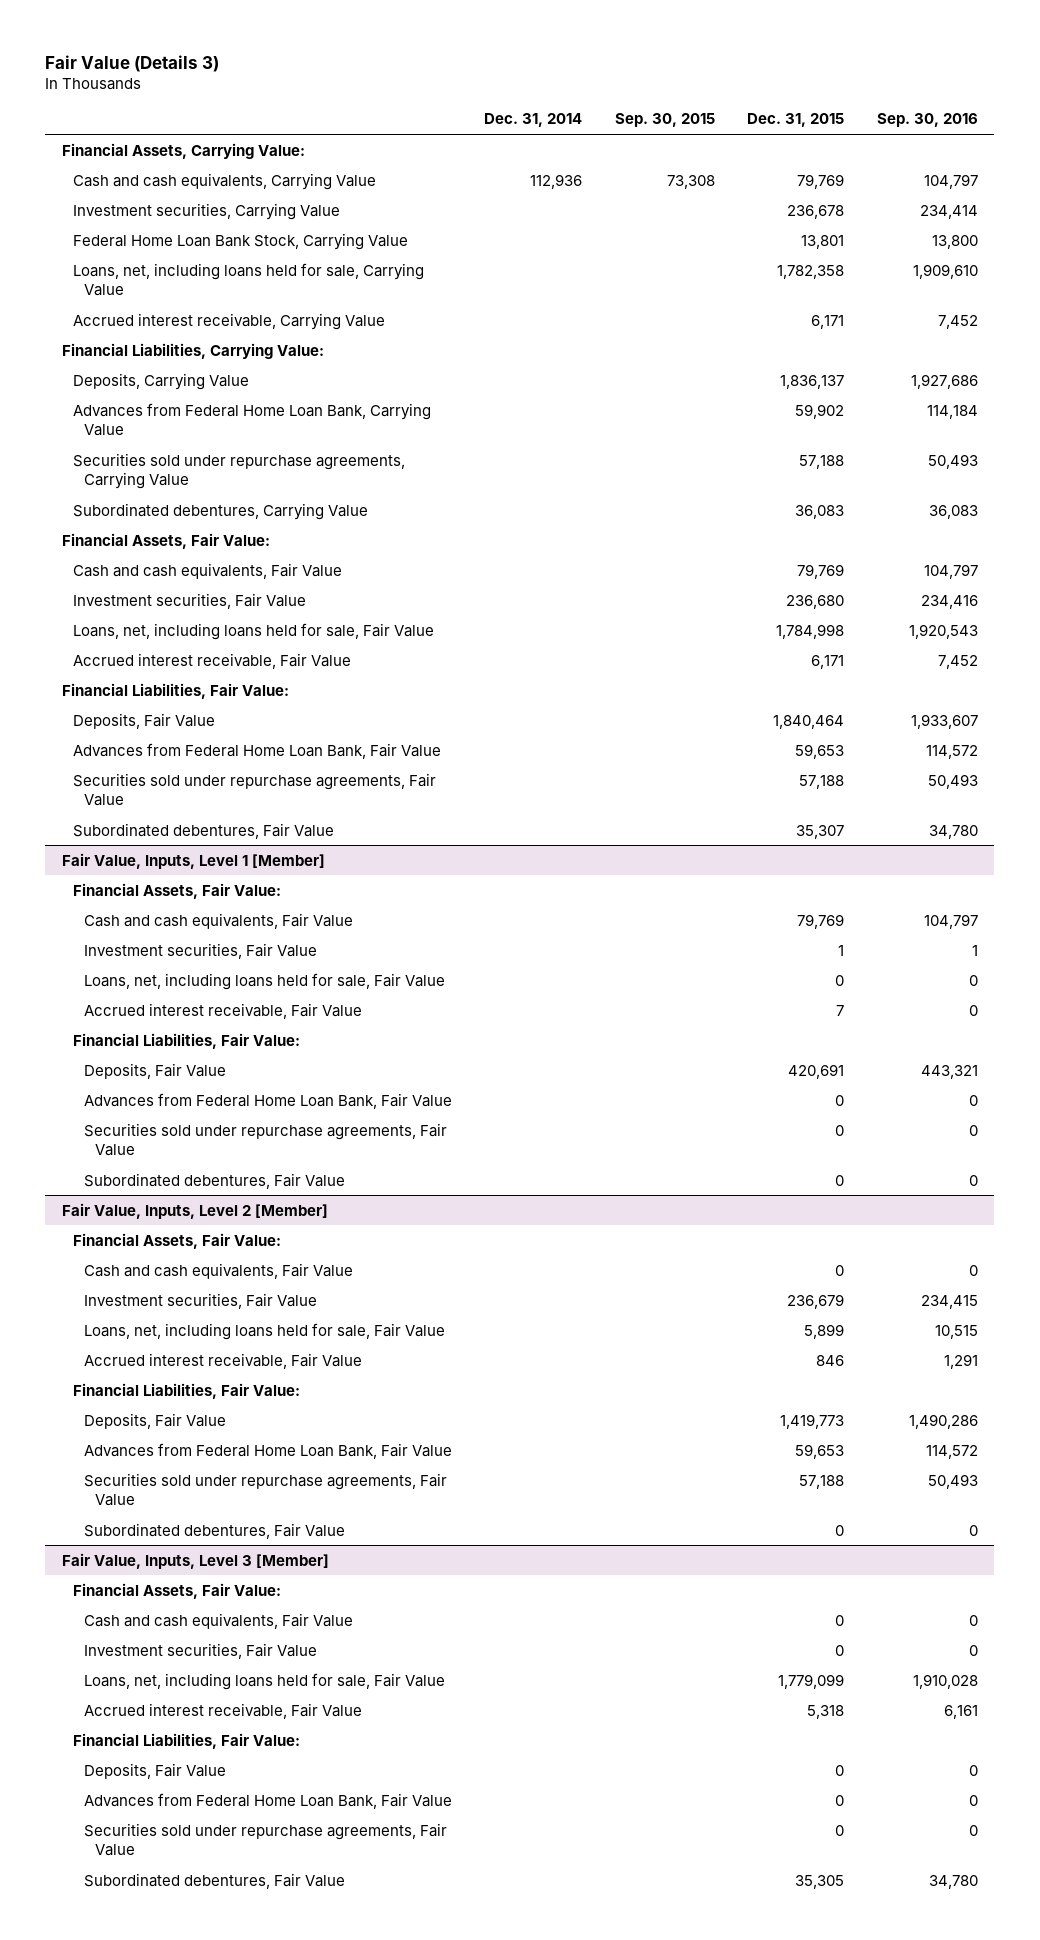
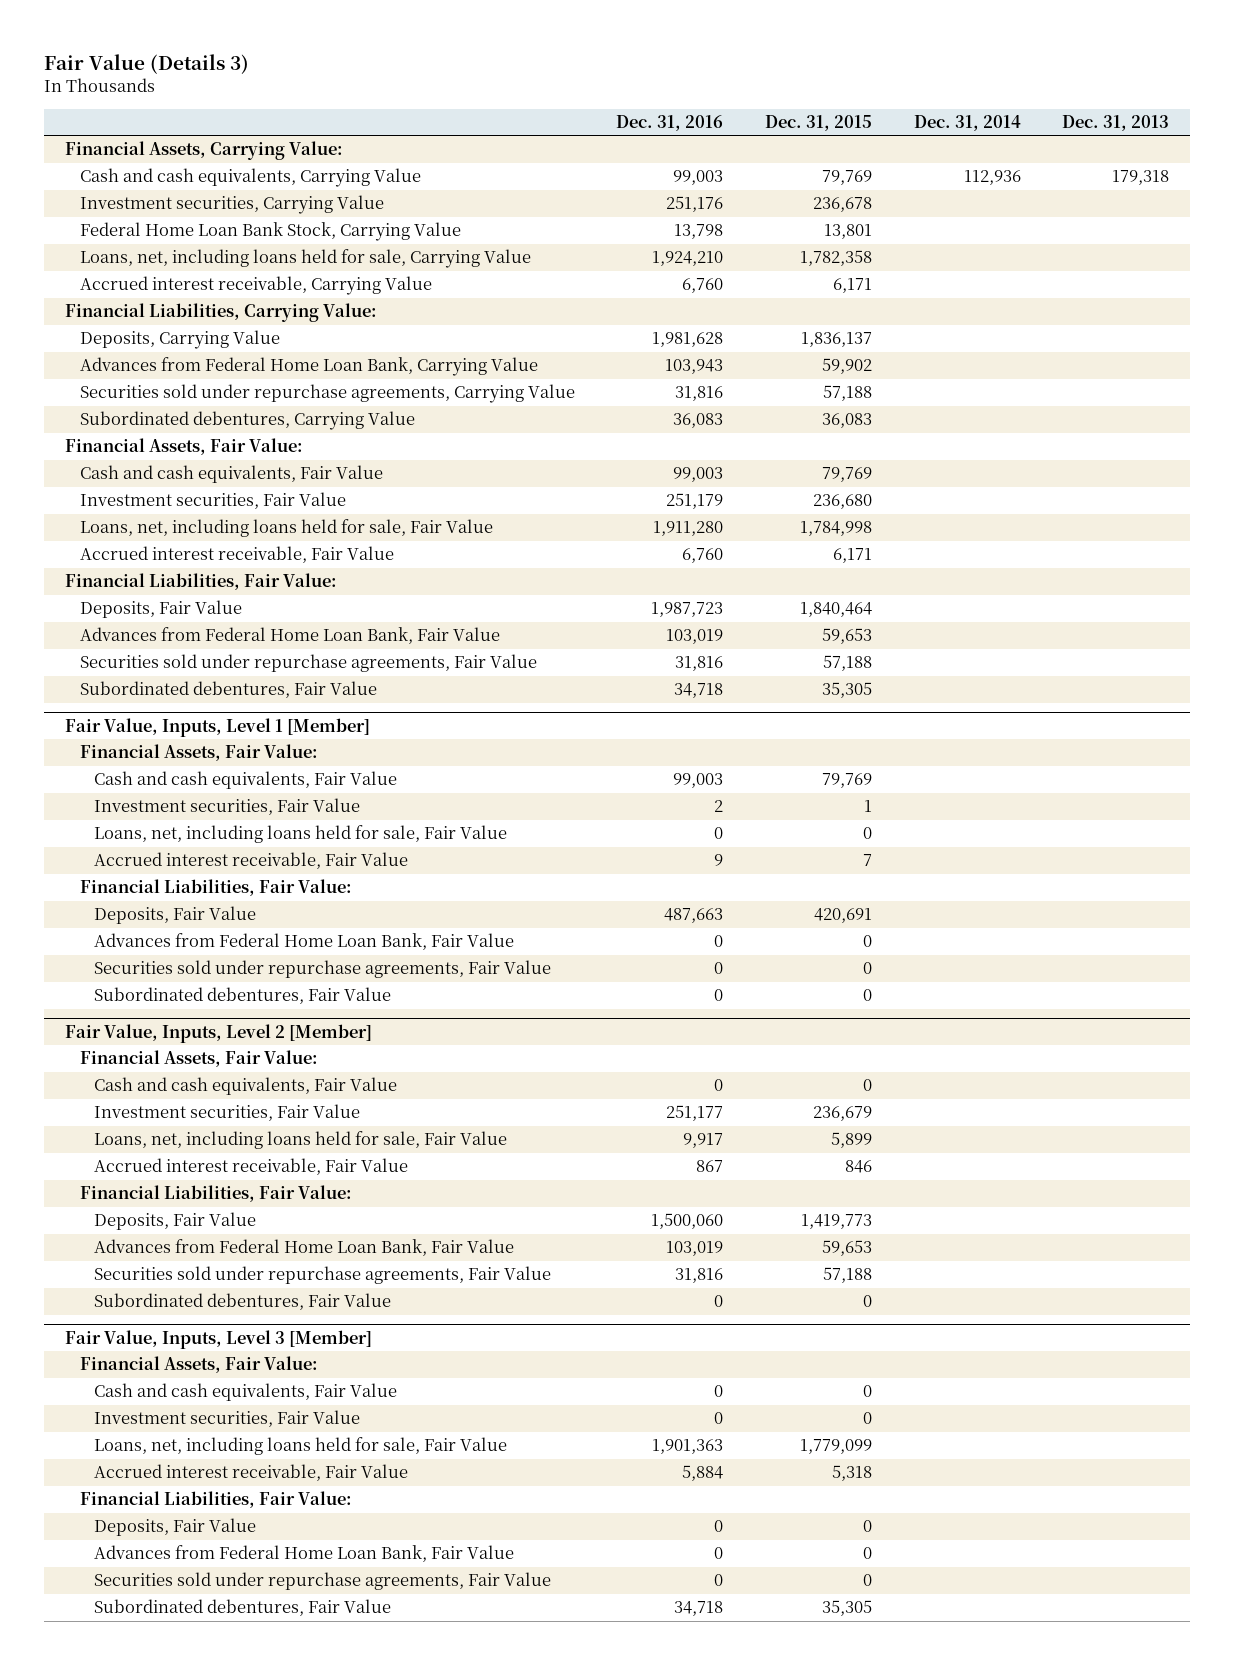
[614,113,715,128] Sep. 30, 2015 -> none
[876,113,978,128] Sep. 30, 2016 -> none
none -> [616,115,724,132] Dec. 31, 2016
none -> [1062,115,1170,132] Dec. 31, 2013
[796,824,845,839] 35,307 -> [822,682,873,699] 35,305

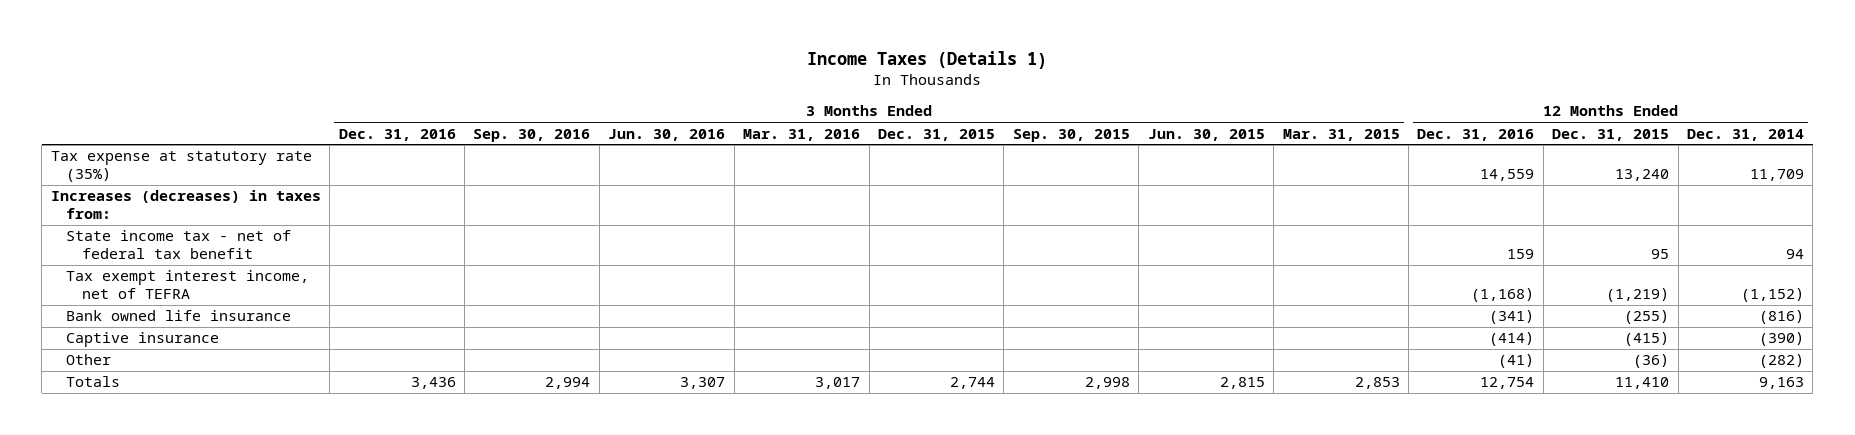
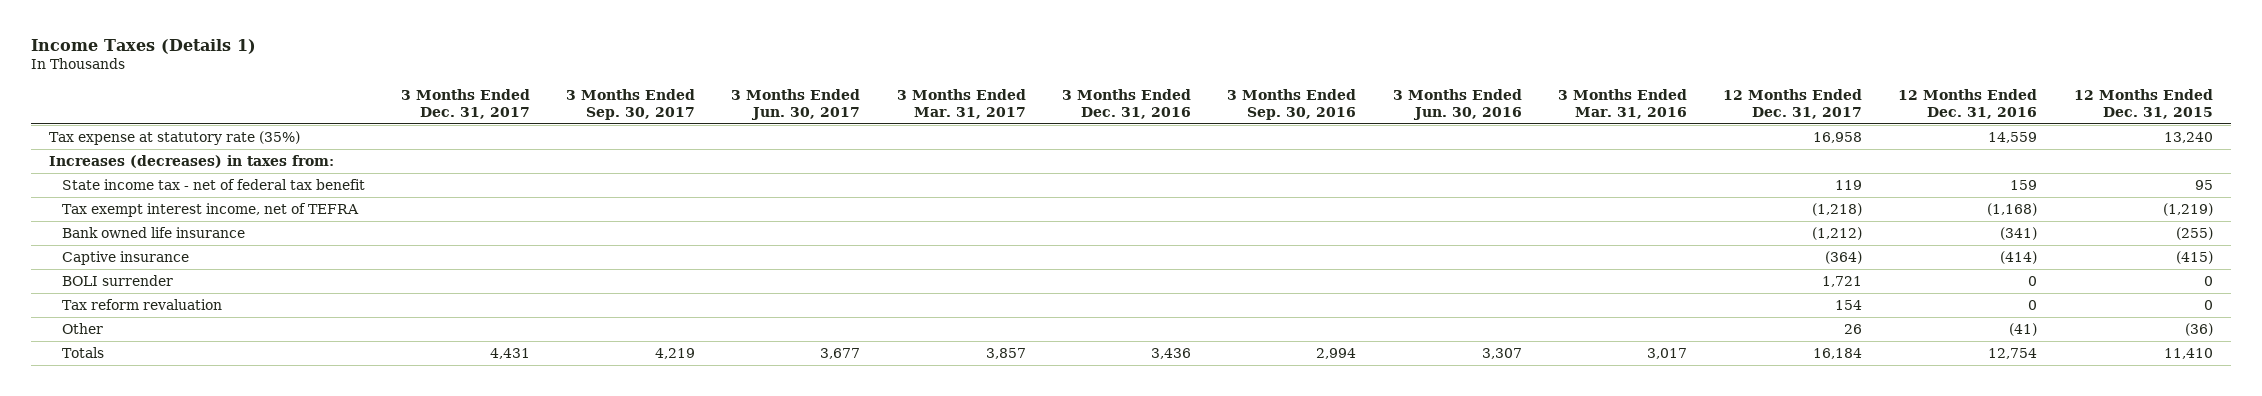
[878,128,996,141] Dec. 31, 2015 -> none
[1012,128,1130,142] Sep. 30, 2015 -> none
[1147,128,1265,141] Jun. 30, 2015 -> none
[1282,128,1400,141] Mar. 31, 2015 -> none
[1687,128,1805,141] Dec. 31, 2014 -> none
none -> [400,88,530,119] 3 Months Ended Dec. 31, 2017
none -> [566,88,696,120] 3 Months Ended Sep. 30, 2017
none -> [731,88,861,120] 3 Months Ended Jun. 30, 2017
none -> [896,88,1026,119] 3 Months Ended Mar. 31, 2017
none -> [1723,88,1863,119] 12 Months Ended Dec. 31, 2017
none -> [61,274,173,286] BOLI surrender
none -> [61,298,222,310] Tax reform revaluation

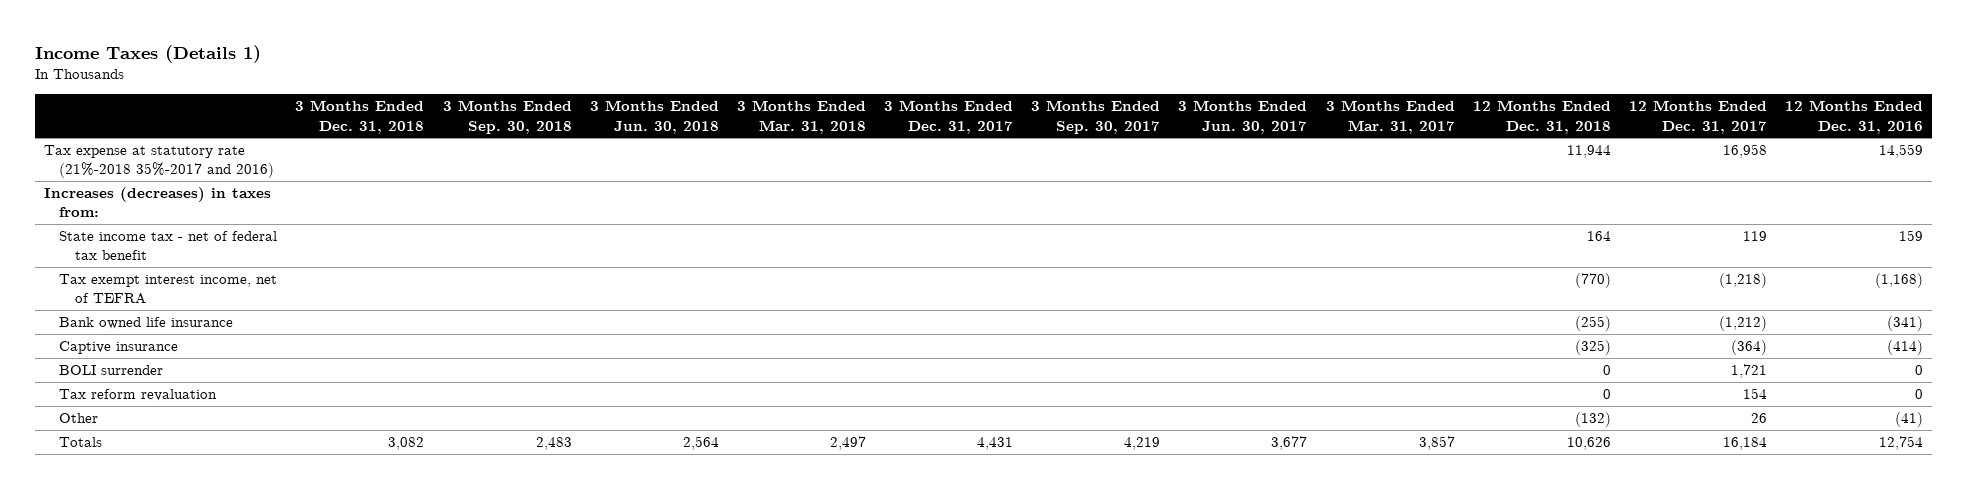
[1062,88,1192,119] 3 Months Ended Dec. 31, 2016 -> none
[1227,88,1357,120] 3 Months Ended Sep. 30, 2016 -> none
[1392,88,1522,120] 3 Months Ended Jun. 30, 2016 -> none
[1557,88,1687,119] 3 Months Ended Mar. 31, 2016 -> none
[2073,88,2213,119] 12 Months Ended Dec. 31, 2015 -> none
none -> [295,100,425,134] 3 Months Ended Dec. 31, 2018
none -> [442,100,572,134] 3 Months Ended Sep. 30, 2018
none -> [589,100,719,134] 3 Months Ended Jun. 30, 2018
none -> [736,100,866,134] 3 Months Ended Mar. 31, 2018
none -> [1472,100,1611,134] 12 Months Ended Dec. 31, 2018
[48,130,300,145] Tax expense at statutory rate (35%) -> [44,145,275,179] Tax expense at statutory rate (21%-2018 35%-2017 and 2016)

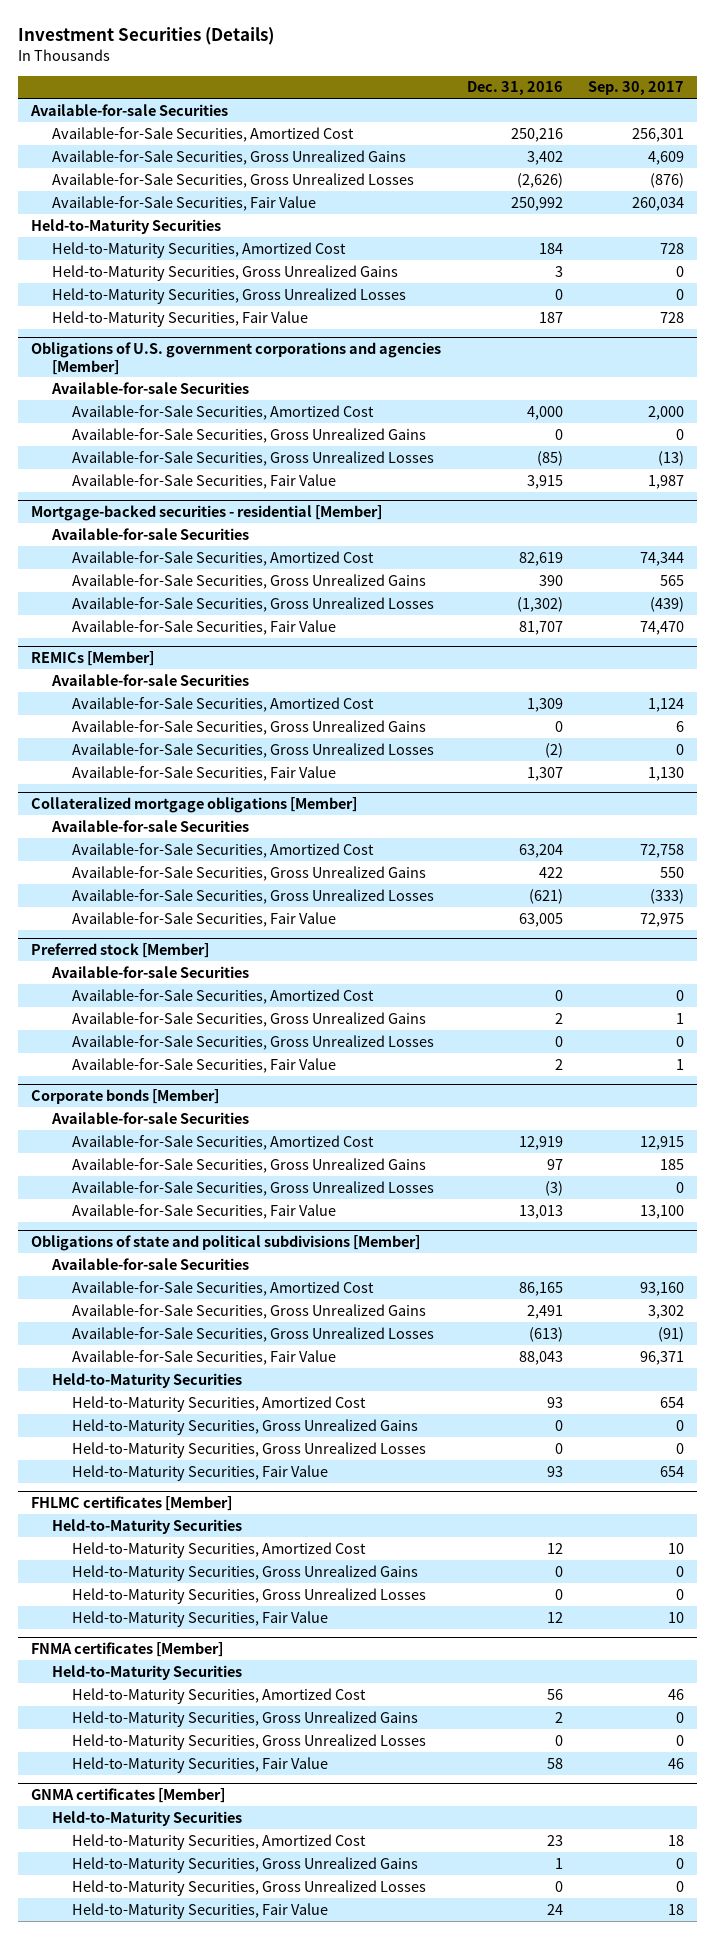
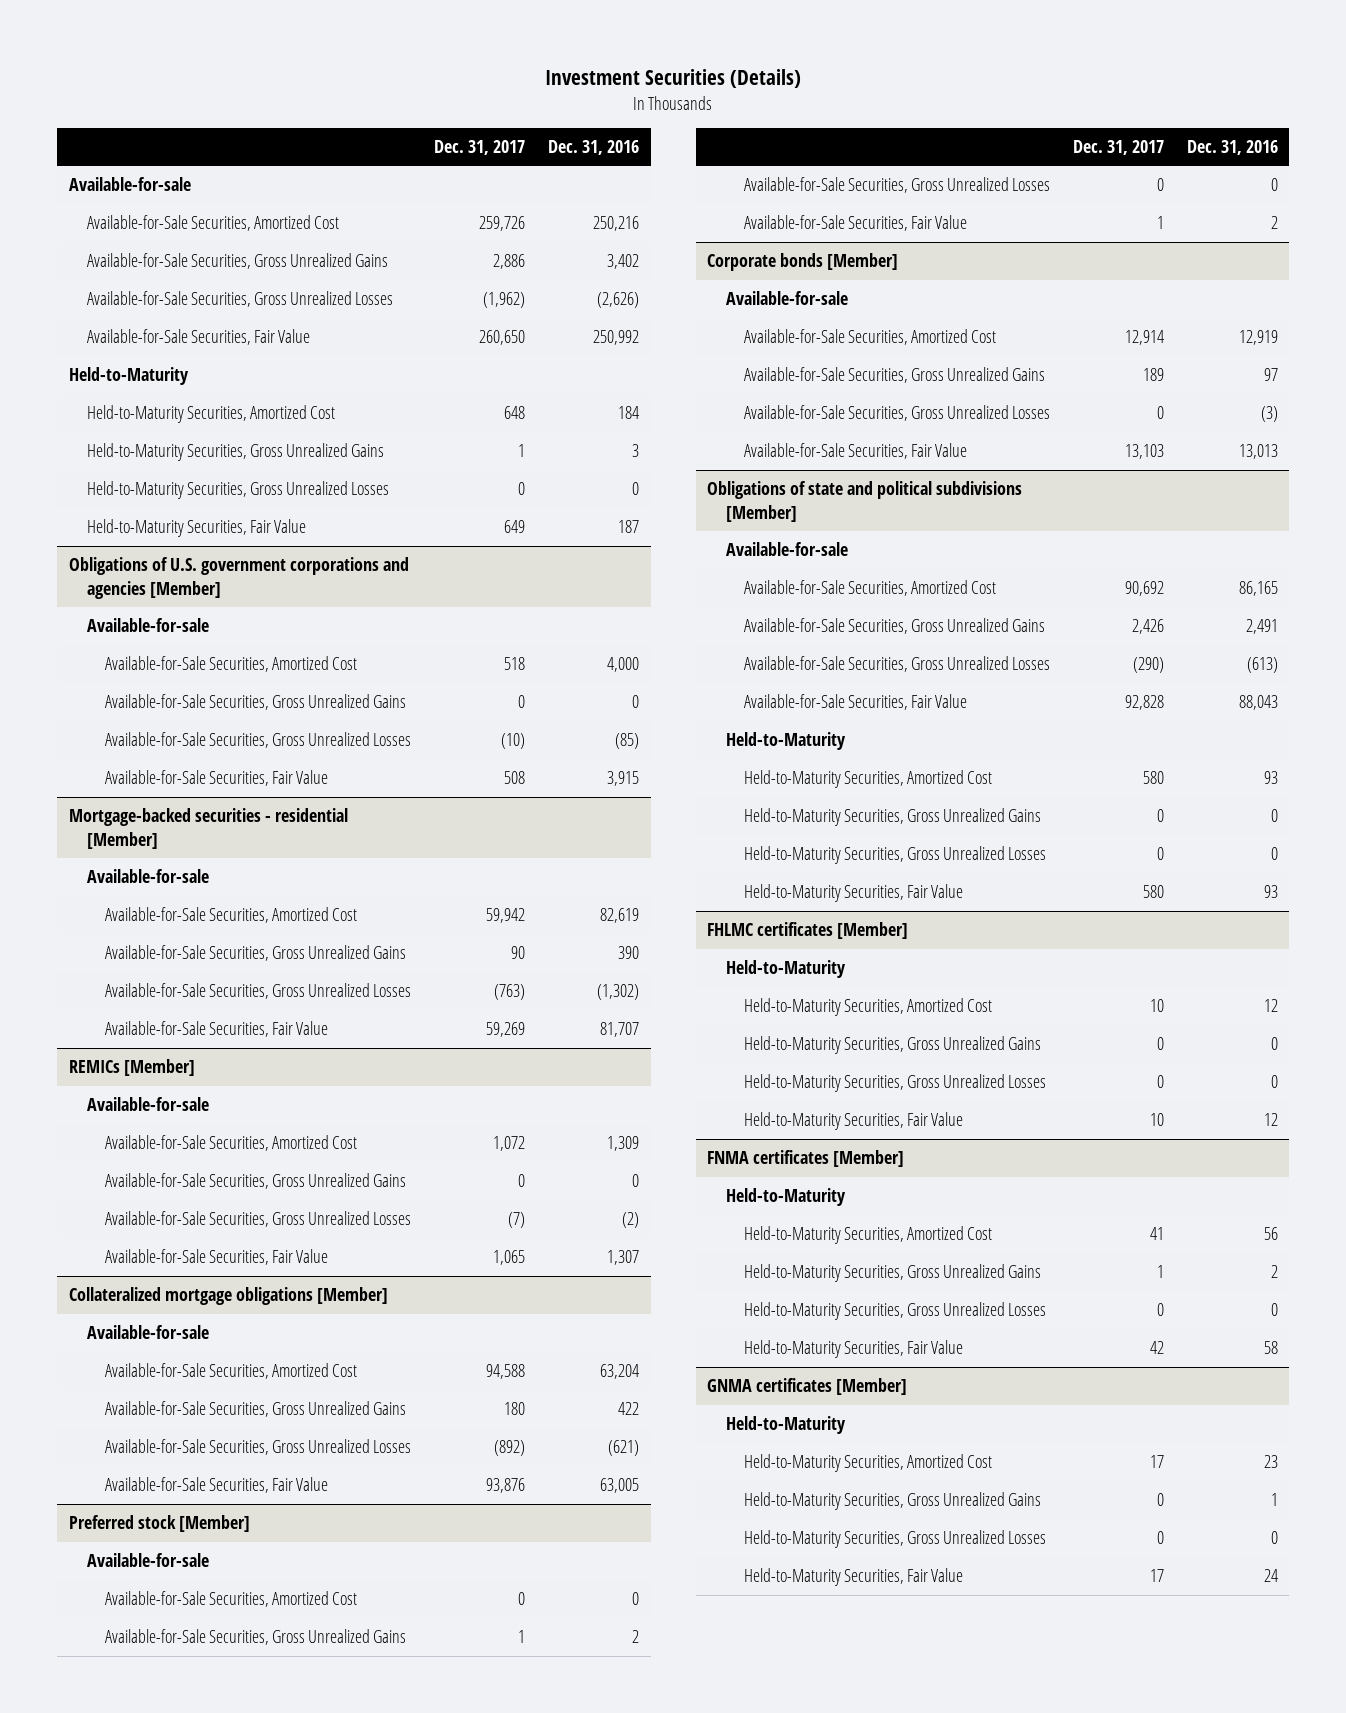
[588,81,685,96] Sep. 30, 2017 -> none
none -> [433,140,525,156] Dec. 31, 2017
[30,103,229,116] Available-for-sale Securities -> [68,177,191,192] Available-for-sale
[31,218,222,234] Held-to-Maturity Securities -> [68,367,189,386] Held-to-Maturity
[50,381,249,394] Available-for-sale Securities -> [86,618,209,633] Available-for-sale
[50,527,249,540] Available-for-sale Securities -> [86,869,209,884] Available-for-sale
[50,673,249,686] Available-for-sale Securities -> [86,1097,209,1112] Available-for-sale
[50,819,249,832] Available-for-sale Securities -> [86,1325,209,1340] Available-for-sale
[50,965,249,978] Available-for-sale Securities -> [86,1553,209,1568] Available-for-sale
[50,1111,249,1124] Available-for-sale Securities -> [725,291,848,306] Available-for-sale
[50,1257,249,1270] Available-for-sale Securities -> [725,542,848,557] Available-for-sale
[51,1372,242,1388] Held-to-Maturity Securities -> [725,732,846,751] Held-to-Maturity
[51,1518,242,1534] Held-to-Maturity Securities -> [725,960,846,979] Held-to-Maturity
[51,1664,242,1680] Held-to-Maturity Securities -> [725,1188,846,1207] Held-to-Maturity
[51,1810,242,1826] Held-to-Maturity Securities -> [725,1416,846,1435] Held-to-Maturity

